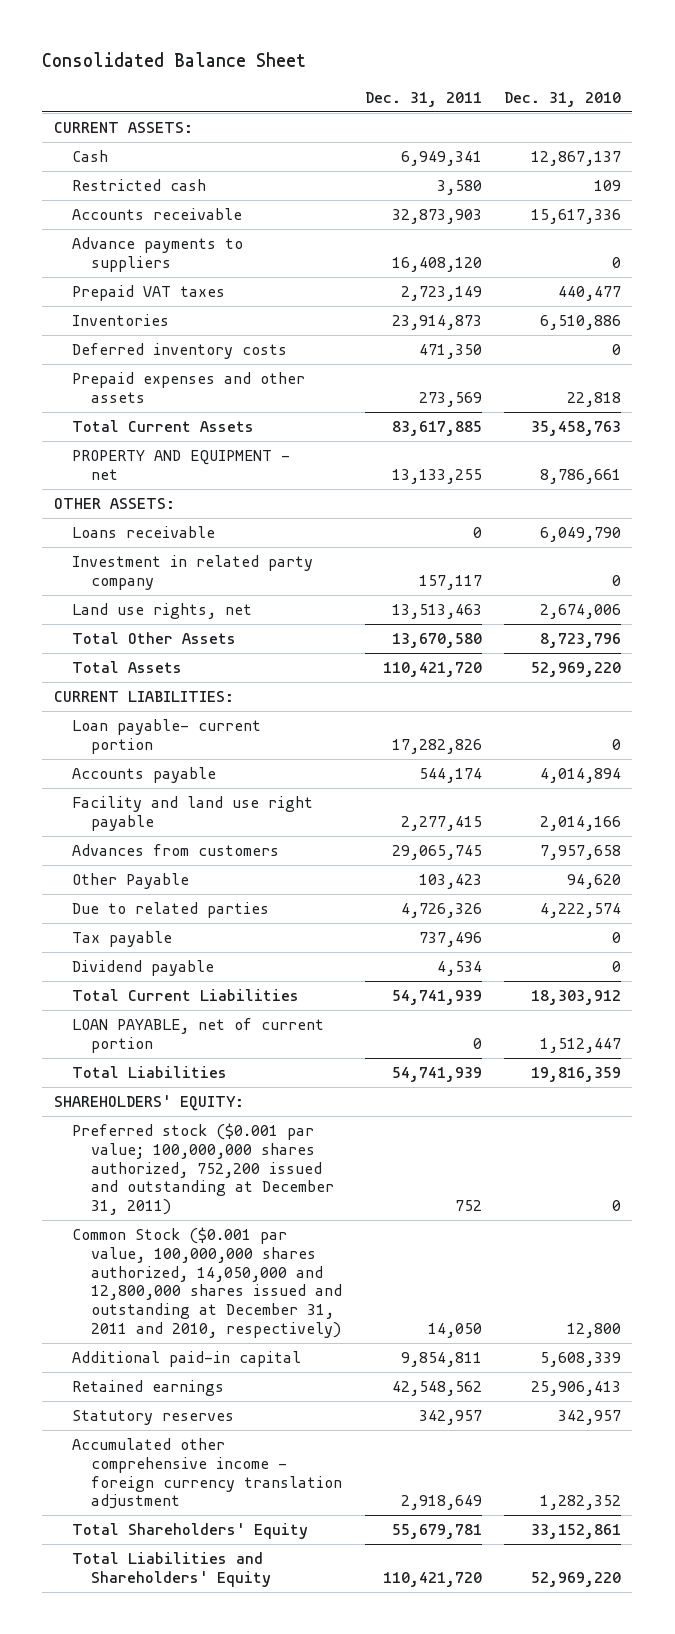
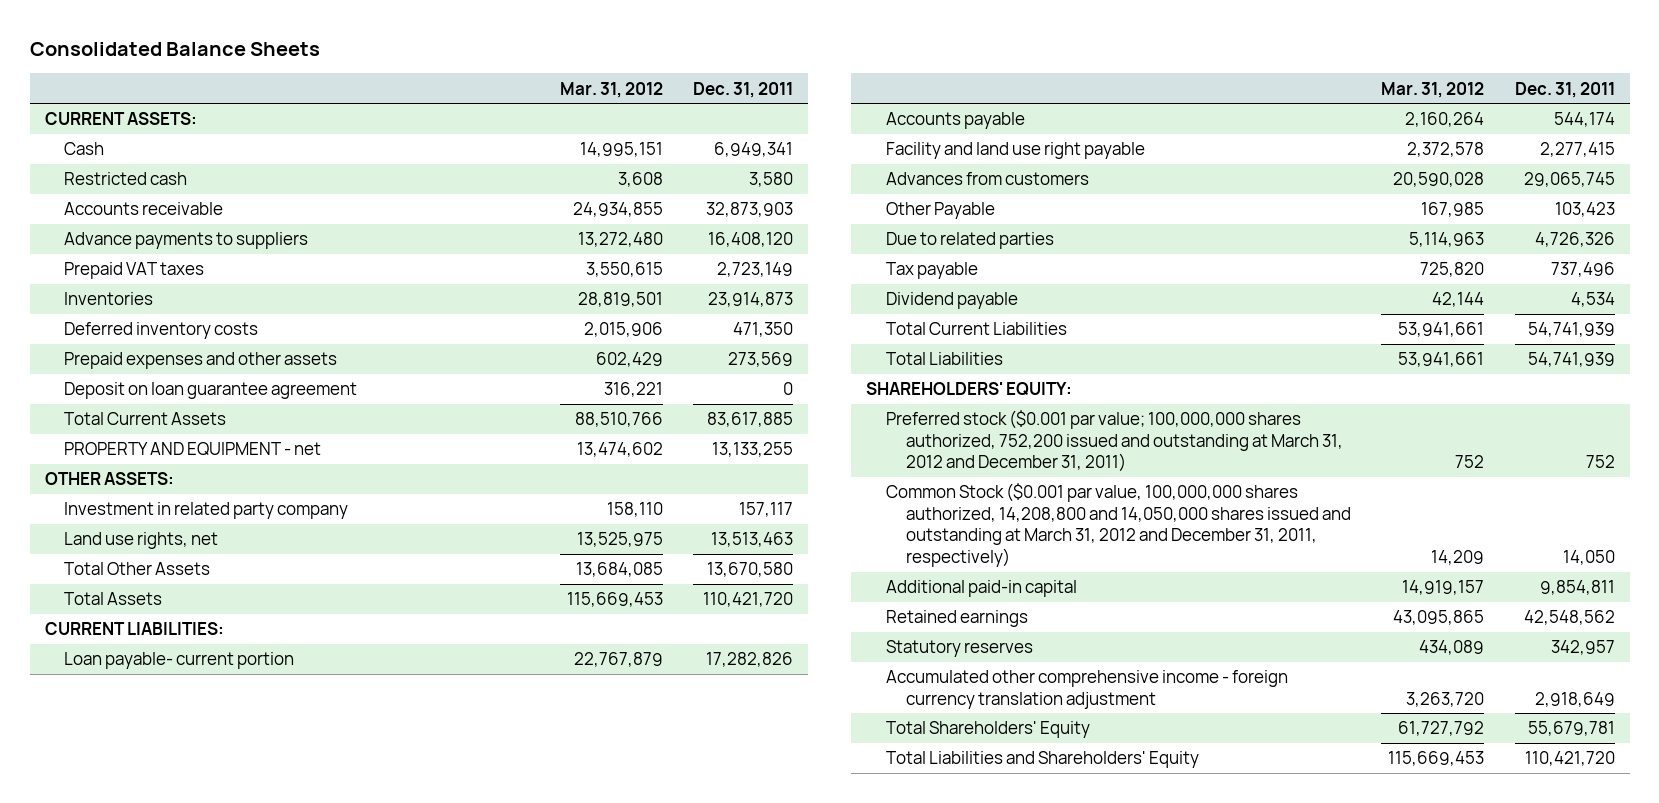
[42,52,307,68] Consolidated Balance Sheet -> [29,42,320,57] Consolidated Balance Sheets
[504,91,622,107] Dec. 31, 2010 -> none
none -> [559,81,663,98] Mar. 31, 2012
none -> [64,382,358,400] Deposit on loan guarantee agreement
[72,525,216,538] Loans receivable -> none
[72,1017,325,1053] LOAN PAYABLE, net of current portion -> none
[72,1122,334,1216] Preferred stock ($0.001 par value; 100,000,000 shares authorized, 752,200 issued and outstanding at December 31, 2011) -> [886,410,1343,473] Preferred stock ($0.001 par value; 100,000,000 shares authorized, 752,200 issued and outstanding at March 31, 2012 and December 31, 2011)
[72,1226,342,1338] Common Stock ($0.001 par value, 100,000,000 shares authorized, 14,050,000 and 12,800,000 shares issued and outstanding at December 31, 2011 and 2010, respectively) -> [886,483,1351,568] Common Stock ($0.001 par value, 100,000,000 shares authorized, 14,208,800 and 14,050,000 shares issued and outstanding at March 31, 2012 and December 31, 2011, respectively)

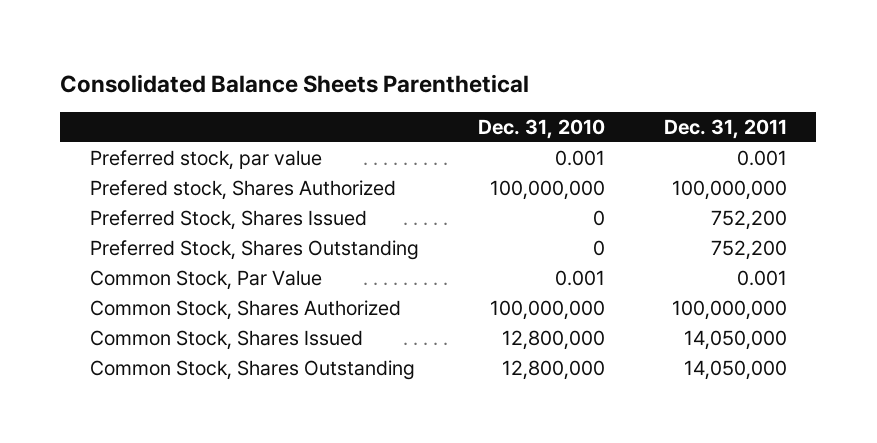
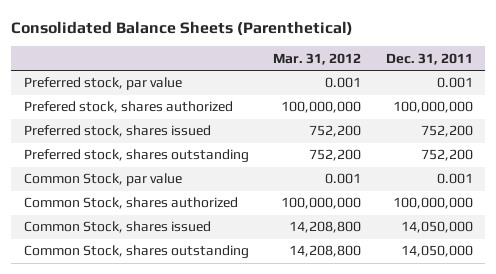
[60,73,530,93] Consolidated Balance Sheets Parenthetical -> [11,20,354,36] Consolidated Balance Sheets (Parenthetical)
[477,119,605,140] Dec. 31, 2010 -> none
none -> [273,52,362,65] Mar. 31, 2012
[89,180,396,201] Prefered stock, Shares Authorized -> [23,101,233,114] Prefered stock, shares authorized
[89,210,367,231] Preferred Stock, Shares Issued -> [23,125,211,138] Preferred stock, shares issued
[89,240,419,261] Preferred Stock, Shares Outstanding -> [23,149,249,164] Preferred stock, shares outstanding
[89,270,322,291] Common Stock, Par Value -> [23,173,182,187] Common Stock, par value
[89,300,401,321] Common Stock, Shares Authorized -> [23,197,238,210] Common Stock, shares authorized
[89,330,363,351] Common Stock, Shares Issued -> [23,221,211,234] Common Stock, shares issued
[89,360,415,381] Common Stock, Shares Outstanding -> [23,245,249,260] Common Stock, shares outstanding

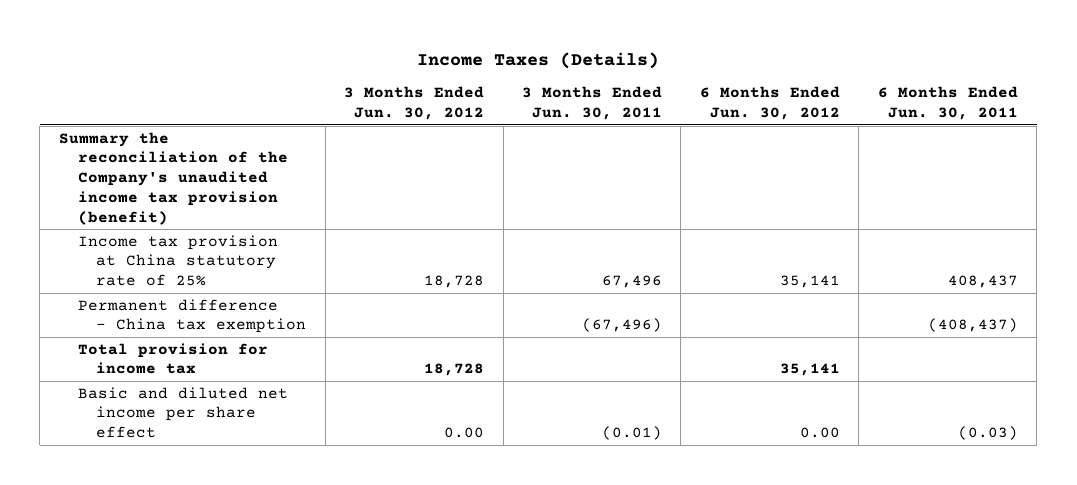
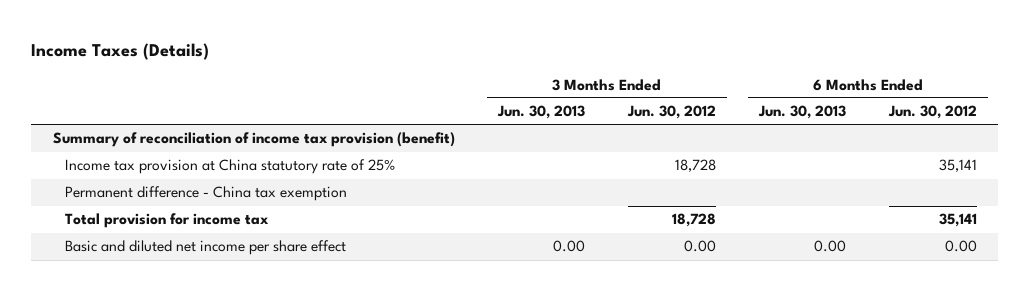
[522,86,663,121] 3 Months Ended Jun. 30, 2011 -> none
[877,86,1018,121] 6 Months Ended Jun. 30, 2011 -> none
none -> [496,105,585,120] Jun. 30, 2013
none -> [757,105,846,120] Jun. 30, 2013
[58,131,288,225] Summary the reconciliation of the Company's unaudited income tax provision (benefit) -> [52,132,455,148] Summary of reconciliation of income tax provision (benefit)

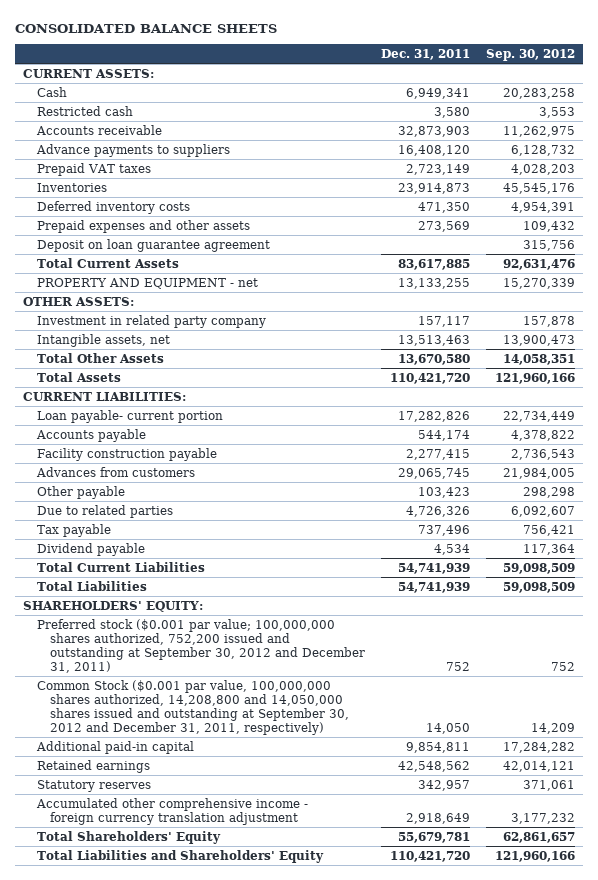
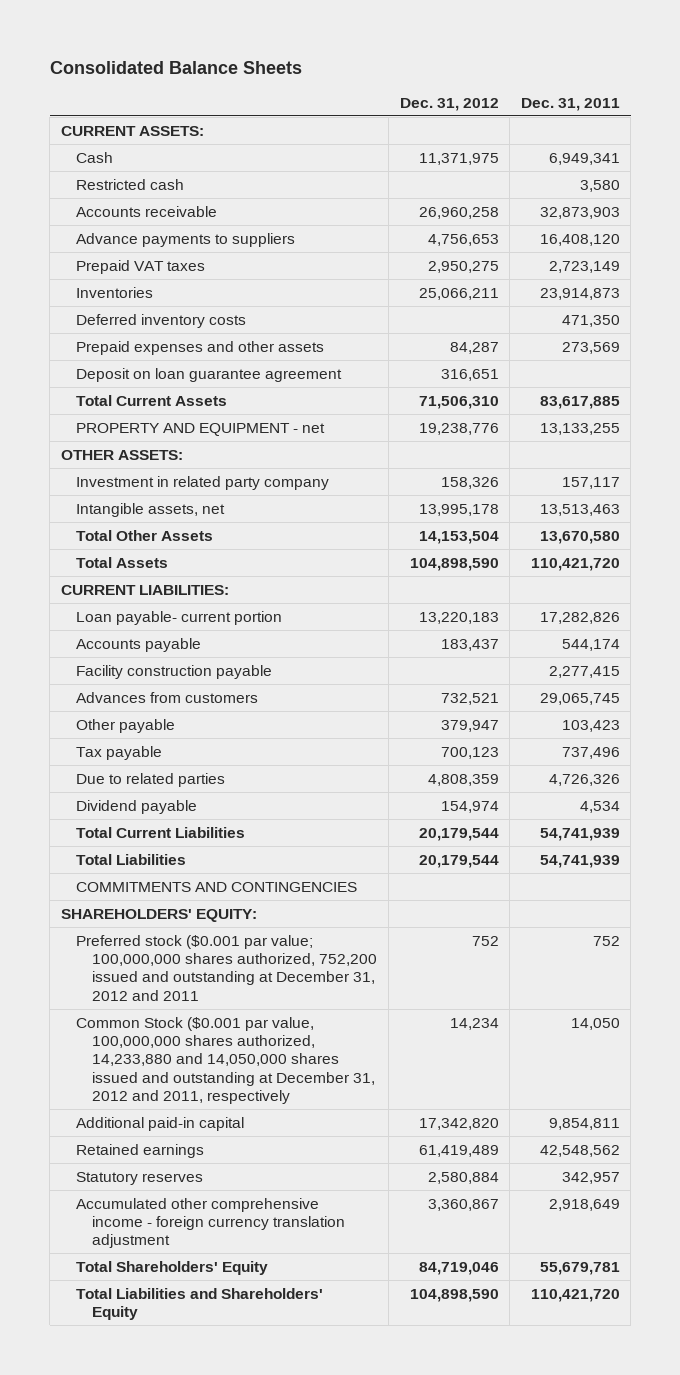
[14,23,277,33] CONSOLIDATED BALANCE SHEETS -> [49,60,302,74] Consolidated Balance Sheets
[486,48,576,61] Sep. 30, 2012 -> none
none -> [399,97,499,111] Dec. 31, 2012
[36,504,173,518] Due to related parties -> [76,772,226,787] Due to related parties
none -> [76,881,358,892] COMMITMENTS AND CONTINGENCIES
[36,618,366,673] Preferred stock ($0.001 par value; 100,000,000 shares authorized, 752,200 issued and outstanding at September 30, 2012 and December 31, 2011) -> [76,934,378,1001] Preferred stock ($0.001 par value; 100,000,000 shares authorized, 752,200 issued and outstanding at December 31, 2012 and 2011
[36,679,350,735] Common Stock ($0.001 par value, 100,000,000 shares authorized, 14,208,800 and 14,050,000 shares issued and outstanding at September 30, 2012 and December 31, 2011, respectively) -> [76,1016,376,1105] Common Stock ($0.001 par value, 100,000,000 shares authorized, 14,233,880 and 14,050,000 shares issued and outstanding at December 31, 2012 and 2011, respectively

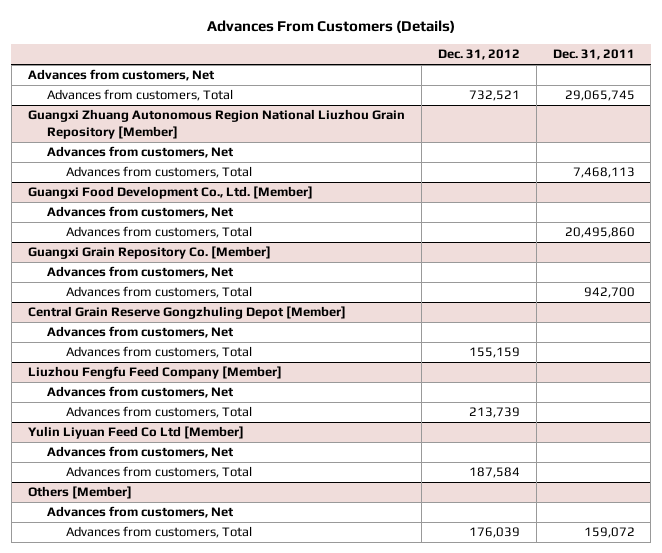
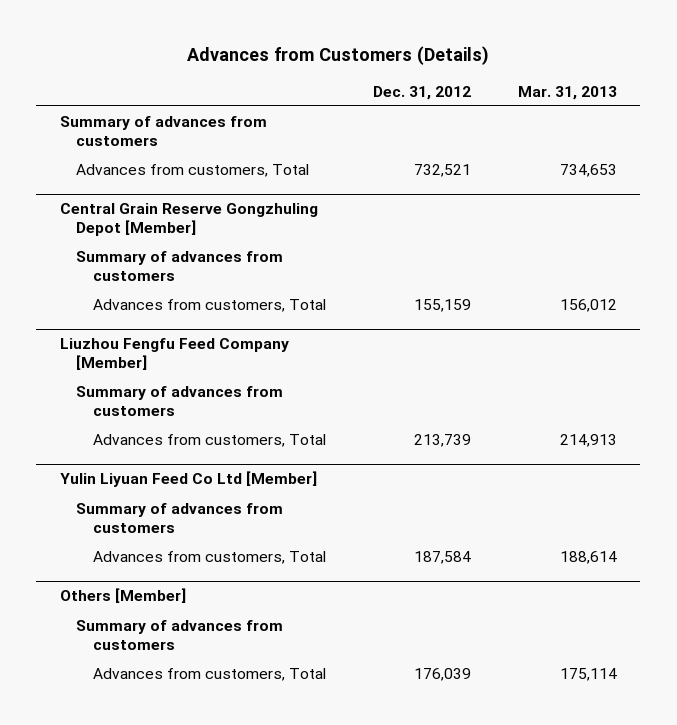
[207,20,456,34] Advances From Customers (Details) -> [187,45,490,65] Advances from Customers (Details)
[552,49,635,61] Dec. 31, 2011 -> none
none -> [518,85,618,100] Mar. 31, 2013
[27,69,215,82] Advances from customers, Net -> [59,116,267,146] Summary of advances from customers
[27,109,405,139] Guangxi Zhuang Autonomous Region National Liuzhou Grain Repository [Member] -> none
[46,146,234,159] Advances from customers, Net -> none
[65,166,252,179] Advances from customers, Total -> none
[27,186,313,200] Guangxi Food Development Co., Ltd. [Member] -> none
[46,206,234,219] Advances from customers, Net -> none
[65,226,252,239] Advances from customers, Total -> none
[27,246,271,260] Guangxi Grain Repository Co. [Member] -> none
[46,266,234,279] Advances from customers, Net -> none
[65,286,252,299] Advances from customers, Total -> none
[46,326,234,339] Advances from customers, Net -> [76,251,284,281] Summary of advances from customers
[46,386,234,399] Advances from customers, Net -> [76,386,284,416] Summary of advances from customers
[46,446,234,459] Advances from customers, Net -> [76,503,284,533] Summary of advances from customers
[46,506,234,519] Advances from customers, Net -> [76,620,284,650] Summary of advances from customers

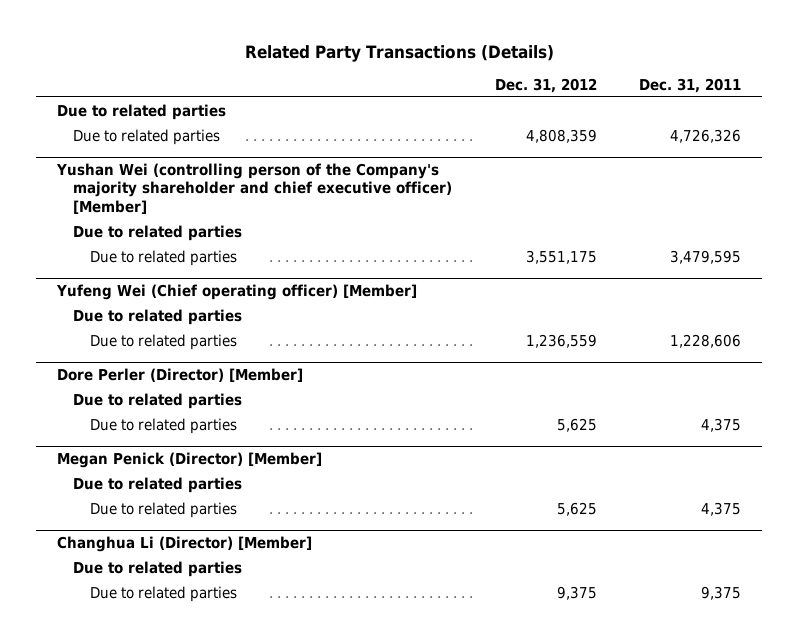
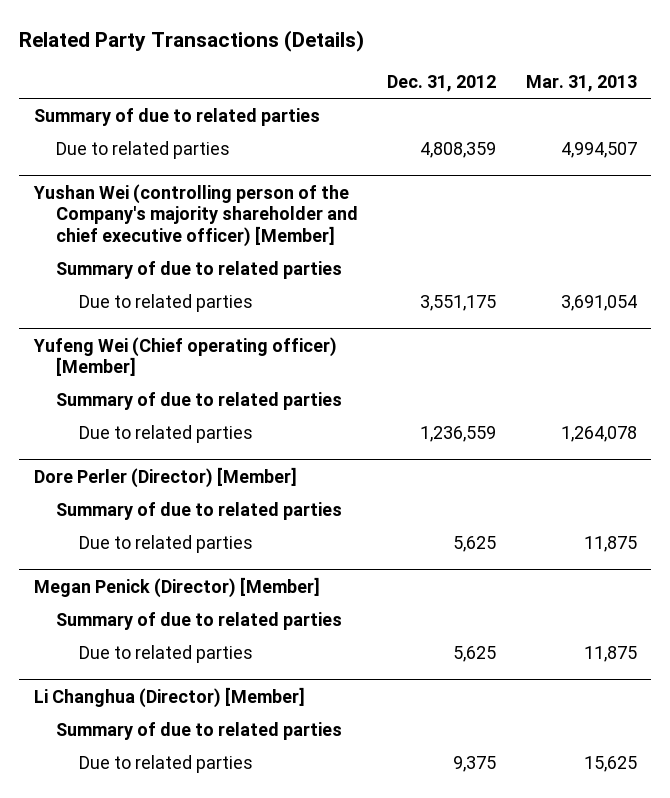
[638,77,741,93] Dec. 31, 2011 -> none
none -> [525,75,637,93] Mar. 31, 2013
[56,103,226,120] Due to related parties -> [33,107,320,126] Summary of due to related parties
[73,224,243,241] Due to related parties -> [56,260,343,279] Summary of due to related parties
[73,308,243,325] Due to related parties -> [56,391,343,410] Summary of due to related parties
[73,392,243,409] Due to related parties -> [56,501,343,520] Summary of due to related parties
[73,476,243,493] Due to related parties -> [56,611,343,630] Summary of due to related parties
[56,535,312,552] Changhua Li (Director) [Member] -> [33,686,305,708] Li Changhua (Director) [Member]
[73,560,243,577] Due to related parties -> [56,721,343,740] Summary of due to related parties

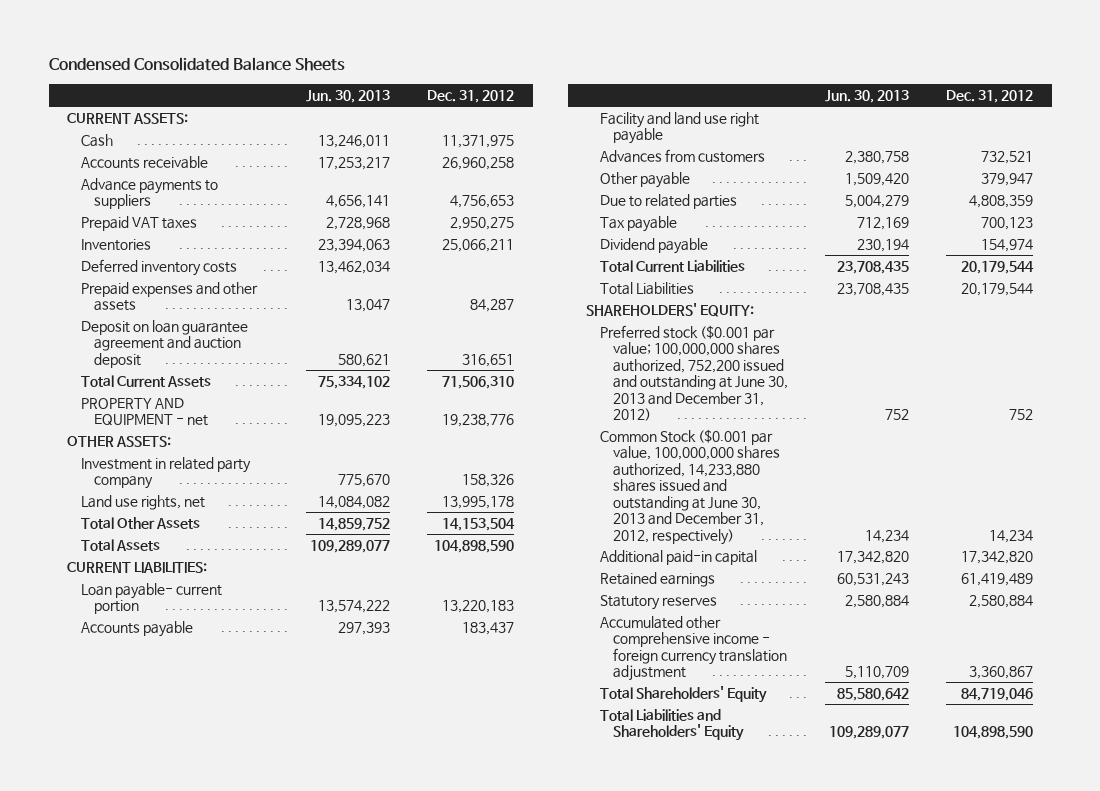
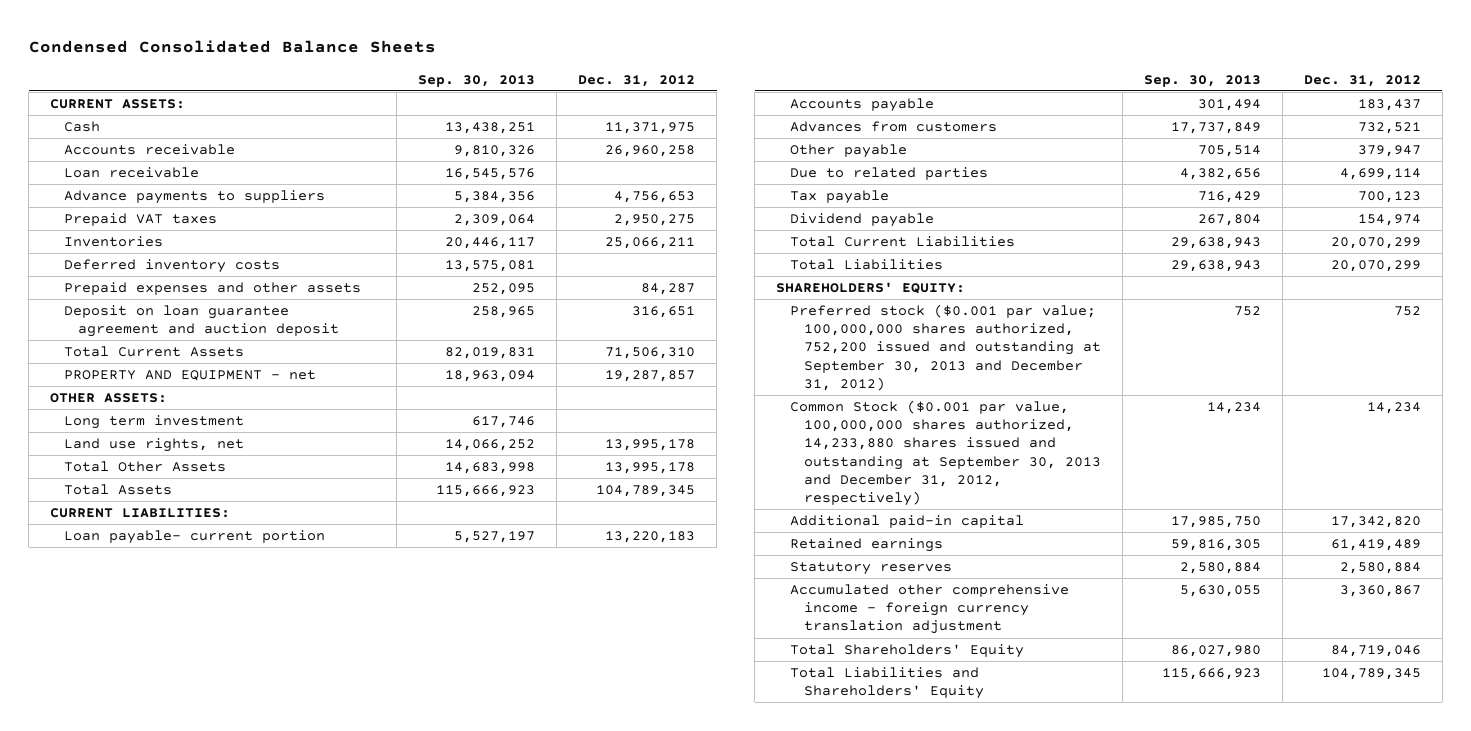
[306,90,391,104] Jun. 30, 2013 -> none
none -> [418,74,536,87] Sep. 30, 2013
none -> [64,167,200,179] Loan receivable
[442,414,515,428] 19,238,776 -> [605,370,696,383] 19,287,857
[80,457,251,490] Investment in related party company -> none
none -> [64,415,245,430] Long term investment
[442,518,516,532] 14,153,504 -> [605,462,696,475] 13,995,178
[434,540,515,554] 104,898,590 -> [596,485,696,498] 104,789,345
[599,112,759,145] Facility and land use right payable -> none
[969,195,1034,209] 4,808,359 -> [1339,168,1421,181] 4,699,114
[961,261,1035,275] 20,179,544 -> [1330,237,1421,250] 20,070,299
[961,283,1034,297] 20,179,544 -> [1330,260,1421,273] 20,070,299
[599,325,789,422] Preferred stock ($0.001 par value; 100,000,000 shares authorized, 752,200 issued and outstanding at June 30, 2013 and December 31, 2012) -> [790,304,1102,391] Preferred stock ($0.001 par value; 100,000,000 shares authorized, 752,200 issued and outstanding at September 30, 2013 and December 31, 2012)
[599,429,781,545] Common Stock ($0.001 par value, 100,000,000 shares authorized, 14,233,880 shares issued and outstanding at June 30, 2013 and December 31, 2012, respectively) -> [790,400,1102,506] Common Stock ($0.001 par value, 100,000,000 shares authorized, 14,233,880 shares issued and outstanding at September 30, 2013 and December 31, 2012, respectively)
[953,726,1034,740] 104,898,590 -> [1321,668,1421,681] 104,789,345

